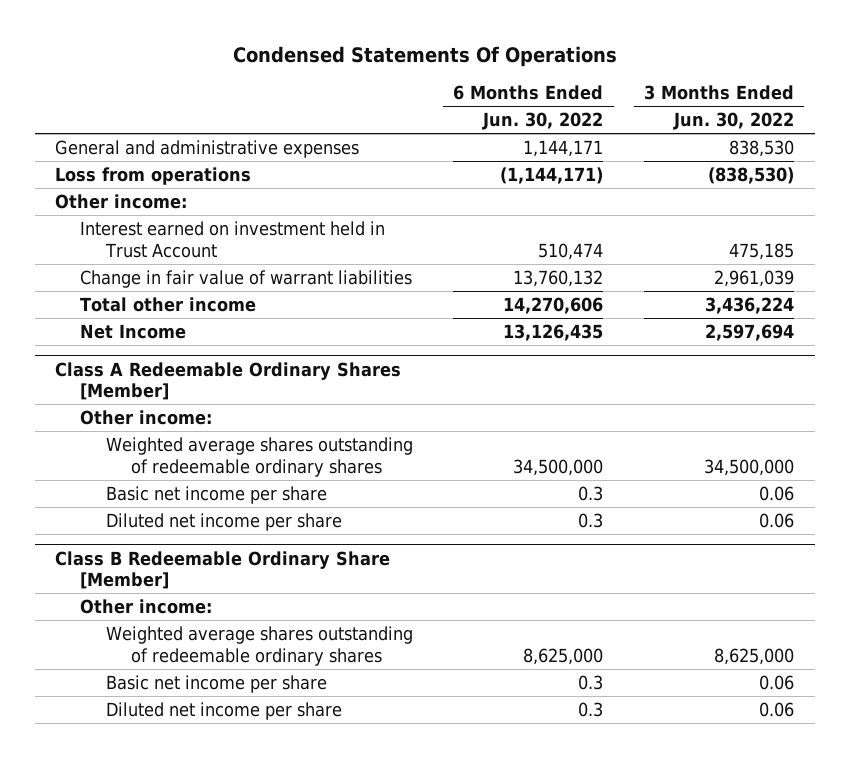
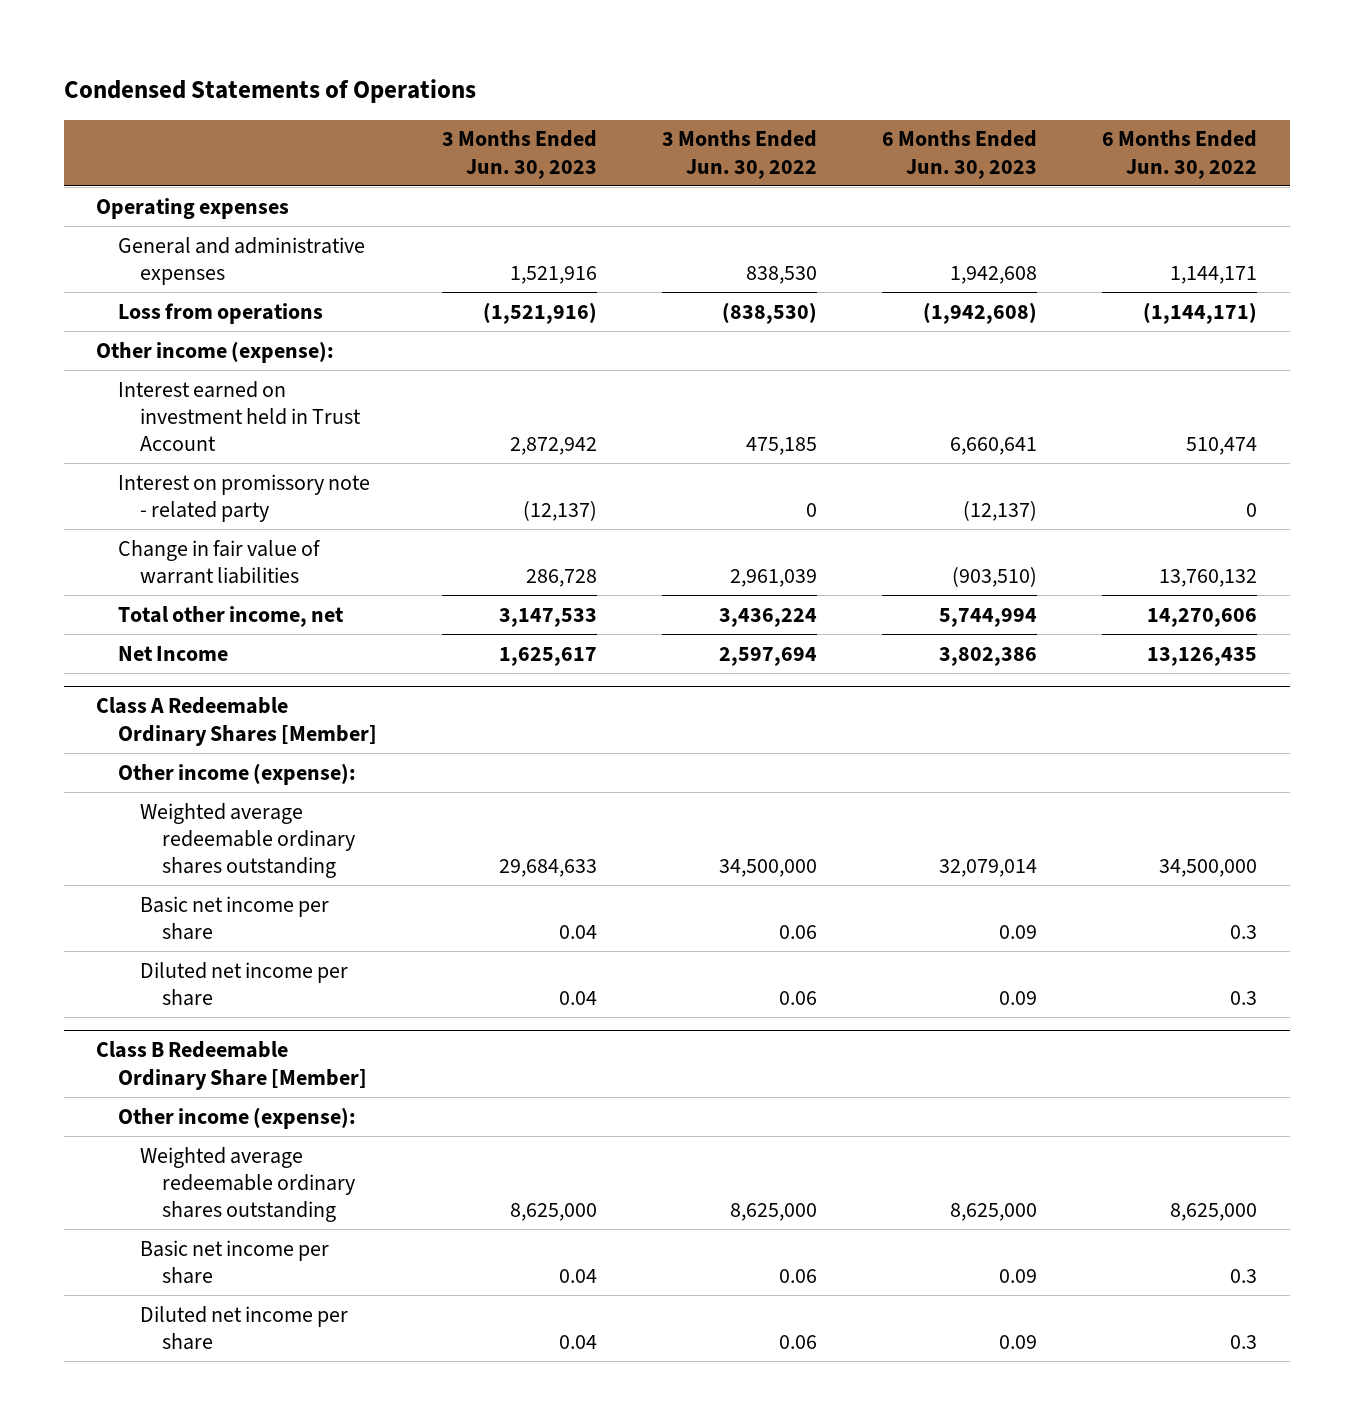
[232,45,617,67] Condensed Statements Of Operations -> [63,78,476,103] Condensed Statements of Operations
none -> [442,130,598,179] 3 Months Ended Jun. 30, 2023
none -> [882,130,1038,179] 6 Months Ended Jun. 30, 2023
none -> [96,197,290,219] Operating expenses
[54,193,187,209] Other income: -> [96,340,335,363] Other income (expense):
none -> [118,473,371,522] Interest on promissory note - related party
[80,296,257,312] Total other income -> [118,605,345,627] Total other income, net
[80,409,213,425] Other income: -> [118,762,357,785] Other income (expense):
[105,436,413,477] Weighted average shares outstanding of redeemable ordinary shares -> [140,802,356,879] Weighted average redeemable ordinary shares outstanding
[80,598,213,614] Other income: -> [118,1106,357,1129] Other income (expense):
[105,625,413,666] Weighted average shares outstanding of redeemable ordinary shares -> [140,1146,356,1223] Weighted average redeemable ordinary shares outstanding

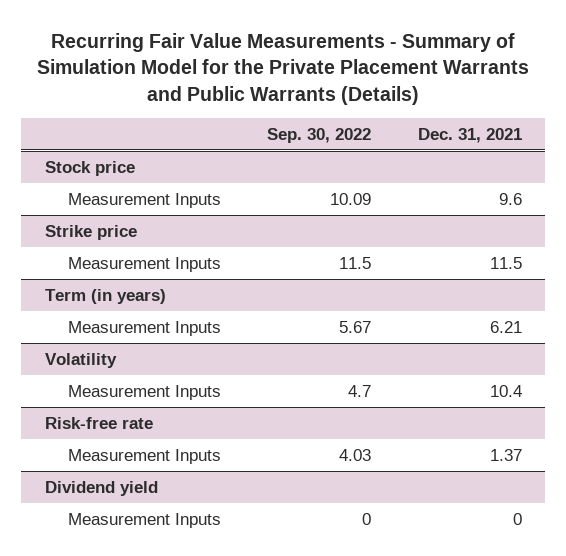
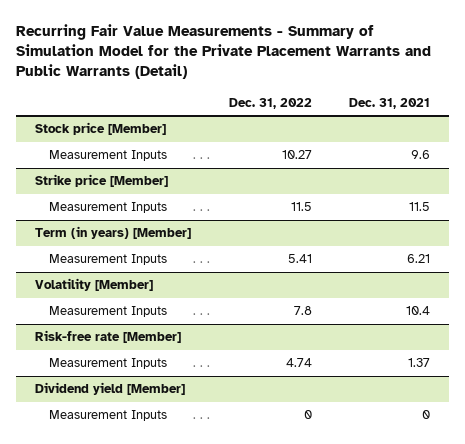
[37,32,530,105] Recurring Fair Value Measurements - Summary of Simulation Model for the Private Placement Warrants and Public Warrants (Details) -> [15,24,431,80] Recurring Fair Value Measurements - Summary of Simulation Model for the Private Placement Warrants and Public Warrants (Detail)
[267,127,372,143] Sep. 30, 2022 -> none
none -> [228,97,312,109] Dec. 31, 2022
[44,160,135,176] Stock price -> [34,122,166,136] Stock price [Member]
[44,224,137,240] Strike price -> [34,174,168,188] Strike price [Member]
[44,288,166,304] Term (in years) -> [34,226,191,240] Term (in years) [Member]
[44,352,117,368] Volatility -> [34,278,153,292] Volatility [Member]
[44,416,153,429] Risk-free rate -> [34,330,181,344] Risk-free rate [Member]
[44,480,158,496] Dividend yield -> [34,382,185,396] Dividend yield [Member]

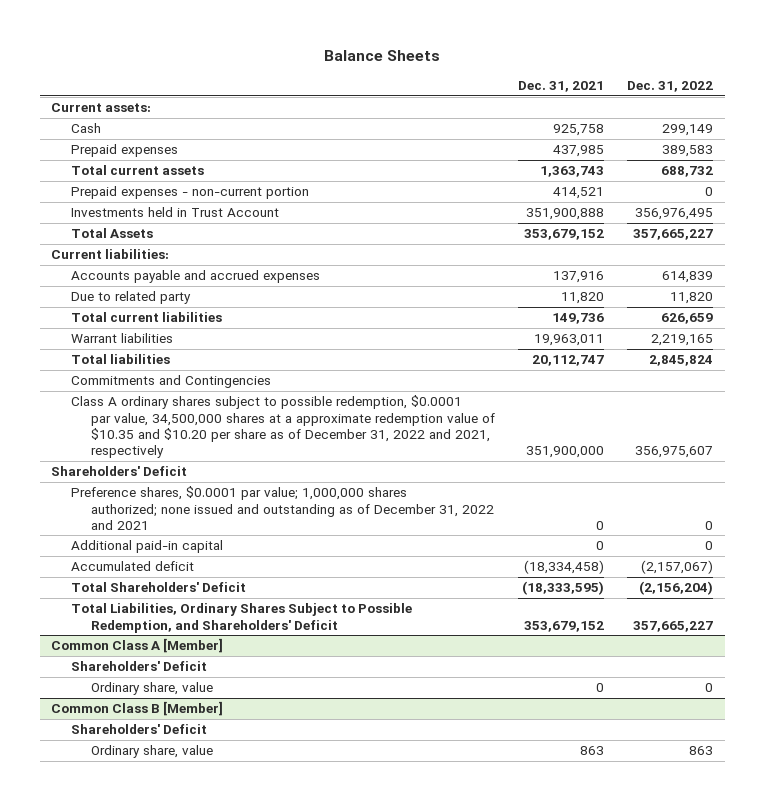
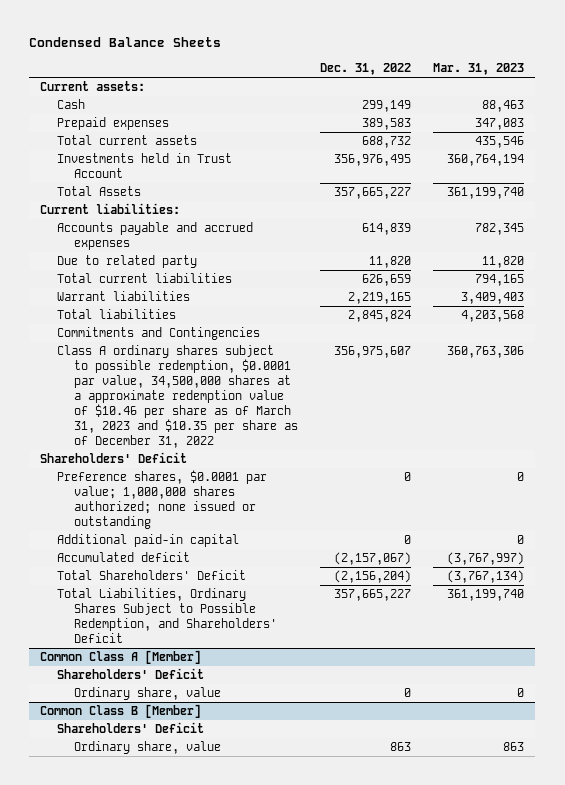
[324,50,441,62] Balance Sheets -> [29,37,222,48] Condensed Balance Sheets
[518,80,605,92] Dec. 31, 2021 -> none
none -> [433,62,525,75] Mar. 31, 2023
[71,186,310,200] Prepaid expenses - non-current portion -> none
[71,395,496,458] Class A ordinary shares subject to possible redemption, $0.0001 par value, 34,500,000 shares at a approximate redemption value of $10.35 and $10.20 per share as of December 31, 2022 and 2021, respectively -> [57,345,299,448] Class A ordinary shares subject to possible redemption, $0.0001 par value, 34,500,000 shares at a approximate redemption value of $10.46 per share as of March 31, 2023 and $10.35 per share as of December 31, 2022
[71,486,495,530] Preference shares, $0.0001 par value; 1,000,000 shares authorized; none issued and outstanding as of December 31, 2022 and 2021 -> [57,470,268,529] Preference shares, $0.0001 par value; 1,000,000 shares authorized; none issued or outstanding

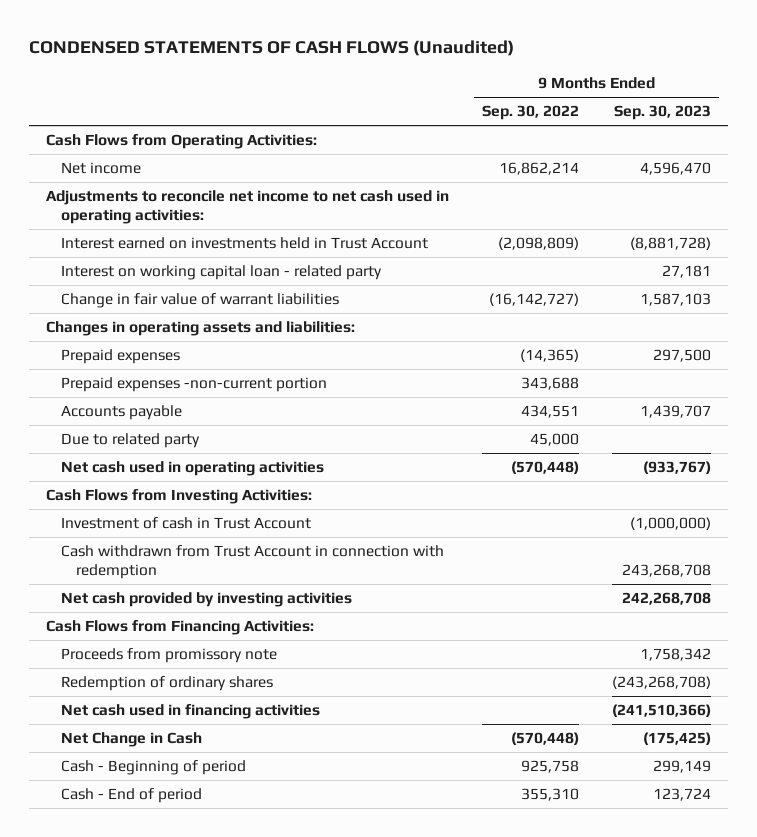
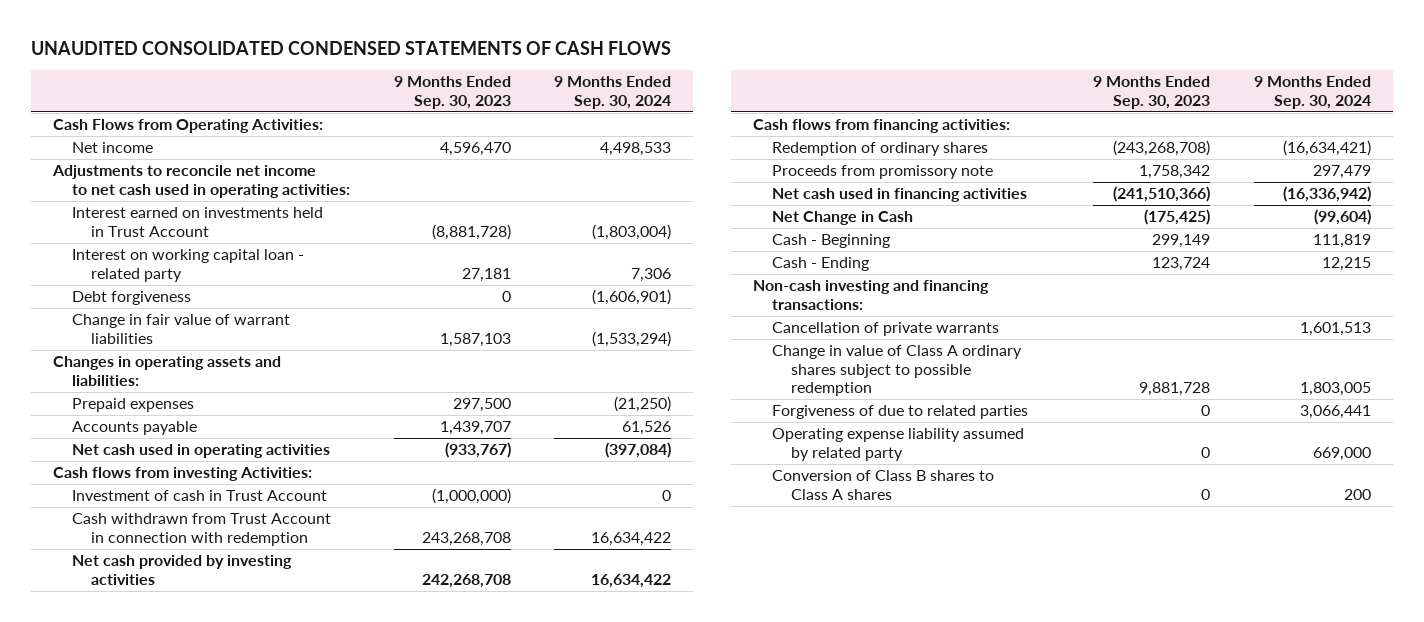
[29,40,515,57] CONDENSED STATEMENTS OF CASH FLOWS (Unaudited) -> [31,40,672,55] UNAUDITED CONSOLIDATED CONDENSED STATEMENTS OF CASH FLOWS
[481,105,579,121] Sep. 30, 2022 -> none
none -> [554,76,672,109] 9 Months Ended Sep. 30, 2024
none -> [72,290,192,305] Debt forgiveness
[60,377,327,393] Prepaid expenses -non-current portion -> none
[60,433,200,449] Due to related party -> none
[45,489,312,505] Cash Flows from Investing Activities: -> [52,466,312,481] Cash flows from investing Activities:
[45,620,314,636] Cash Flows from Financing Activities: -> [752,118,1010,133] Cash flows from financing activities:
[60,648,277,664] Proceeds from promissory note -> [771,164,993,179] Proceeds from promissory note
[60,760,246,776] Cash - Beginning of period -> [771,233,890,248] Cash - Beginning
[60,788,202,804] Cash - End of period -> [771,256,869,271] Cash - Ending
none -> [752,279,989,310] Non-cash investing and financing transactions:
none -> [771,321,999,336] Cancellation of private warrants
none -> [771,344,1022,397] Change in value of Class A ordinary shares subject to possible redemption
none -> [771,404,1028,419] Forgiveness of due to related parties
none -> [771,427,1024,461] Operating expense liability assumed by related party
none -> [771,469,994,500] Conversion of Class B shares to Class A shares

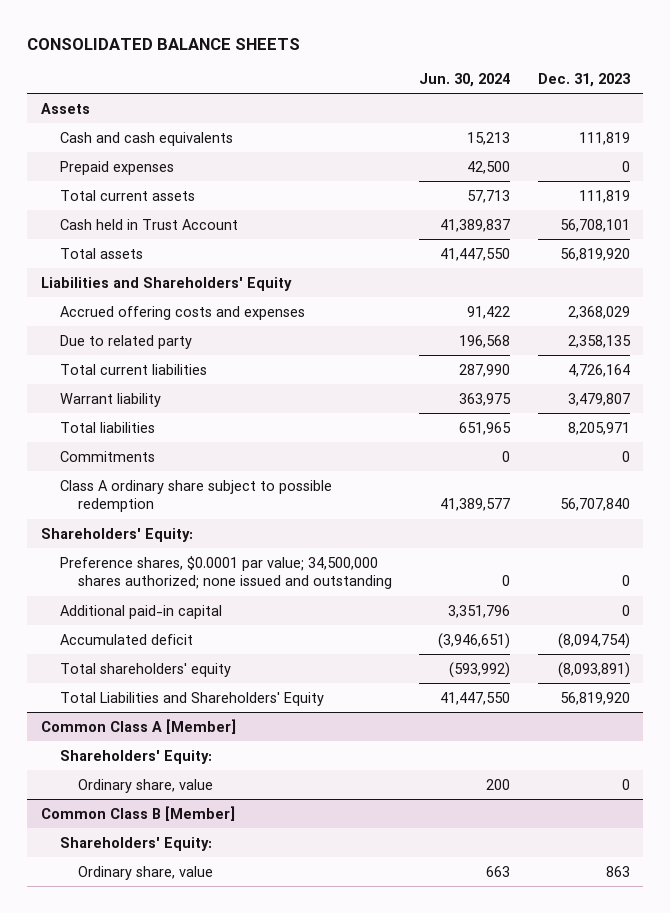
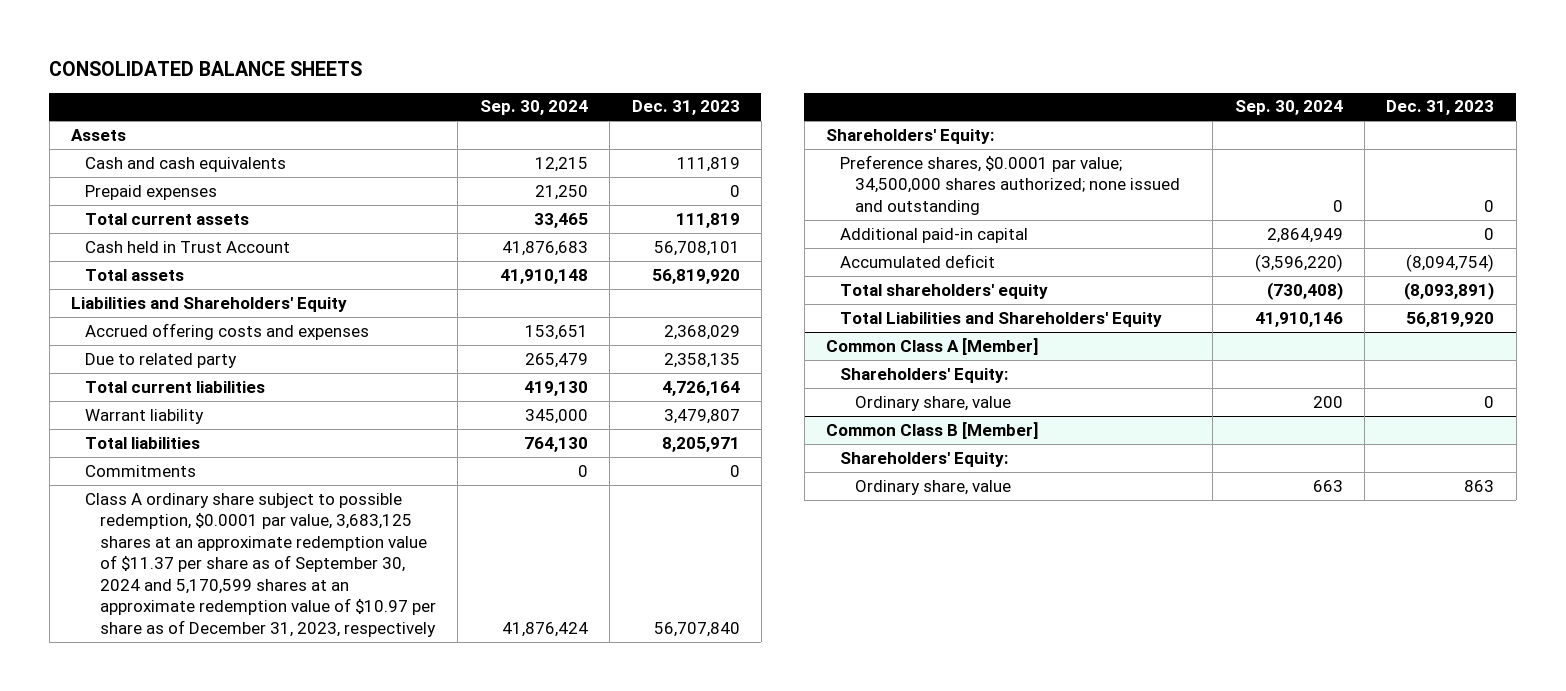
[419,72,511,87] Jun. 30, 2024 -> none
none -> [479,100,588,116] Sep. 30, 2024
[59,479,332,513] Class A ordinary share subject to possible redemption -> [85,492,436,637] Class A ordinary share subject to possible redemption, $0.0001 par value, 3,683,125 shares at an approximate redemption value of $11.37 per share as of September 30, 2024 and 5,170,599 shares at an approximate redemption value of $10.97 per share as of December 31, 2023, respectively

